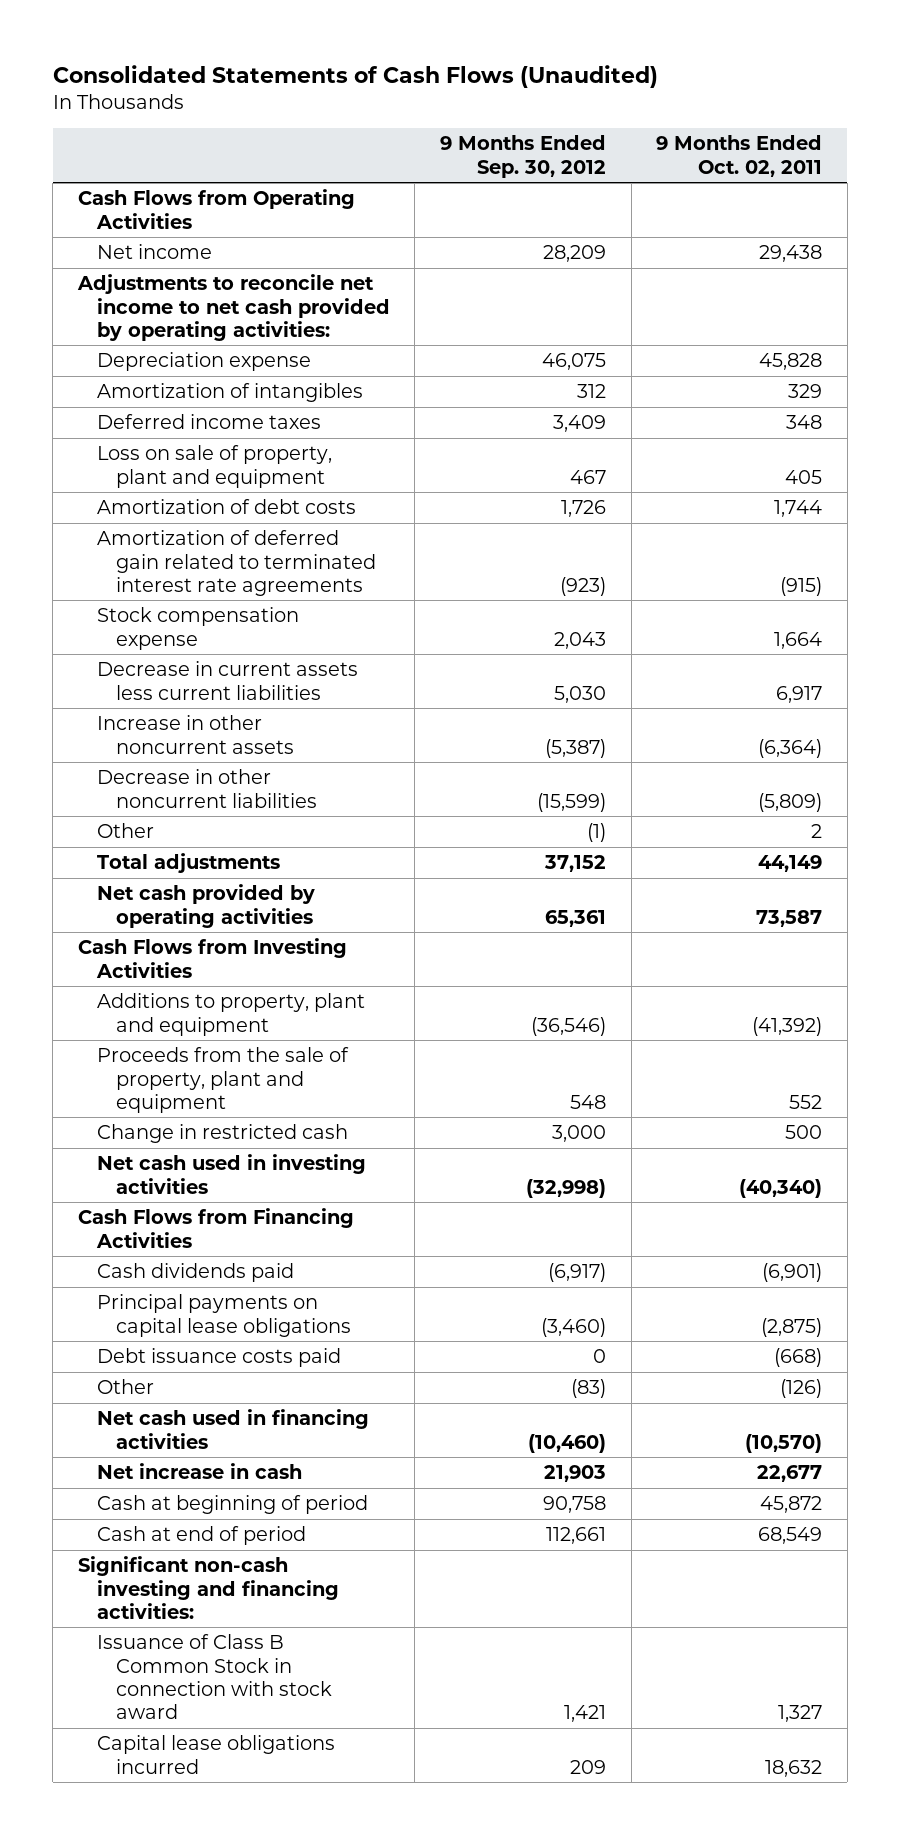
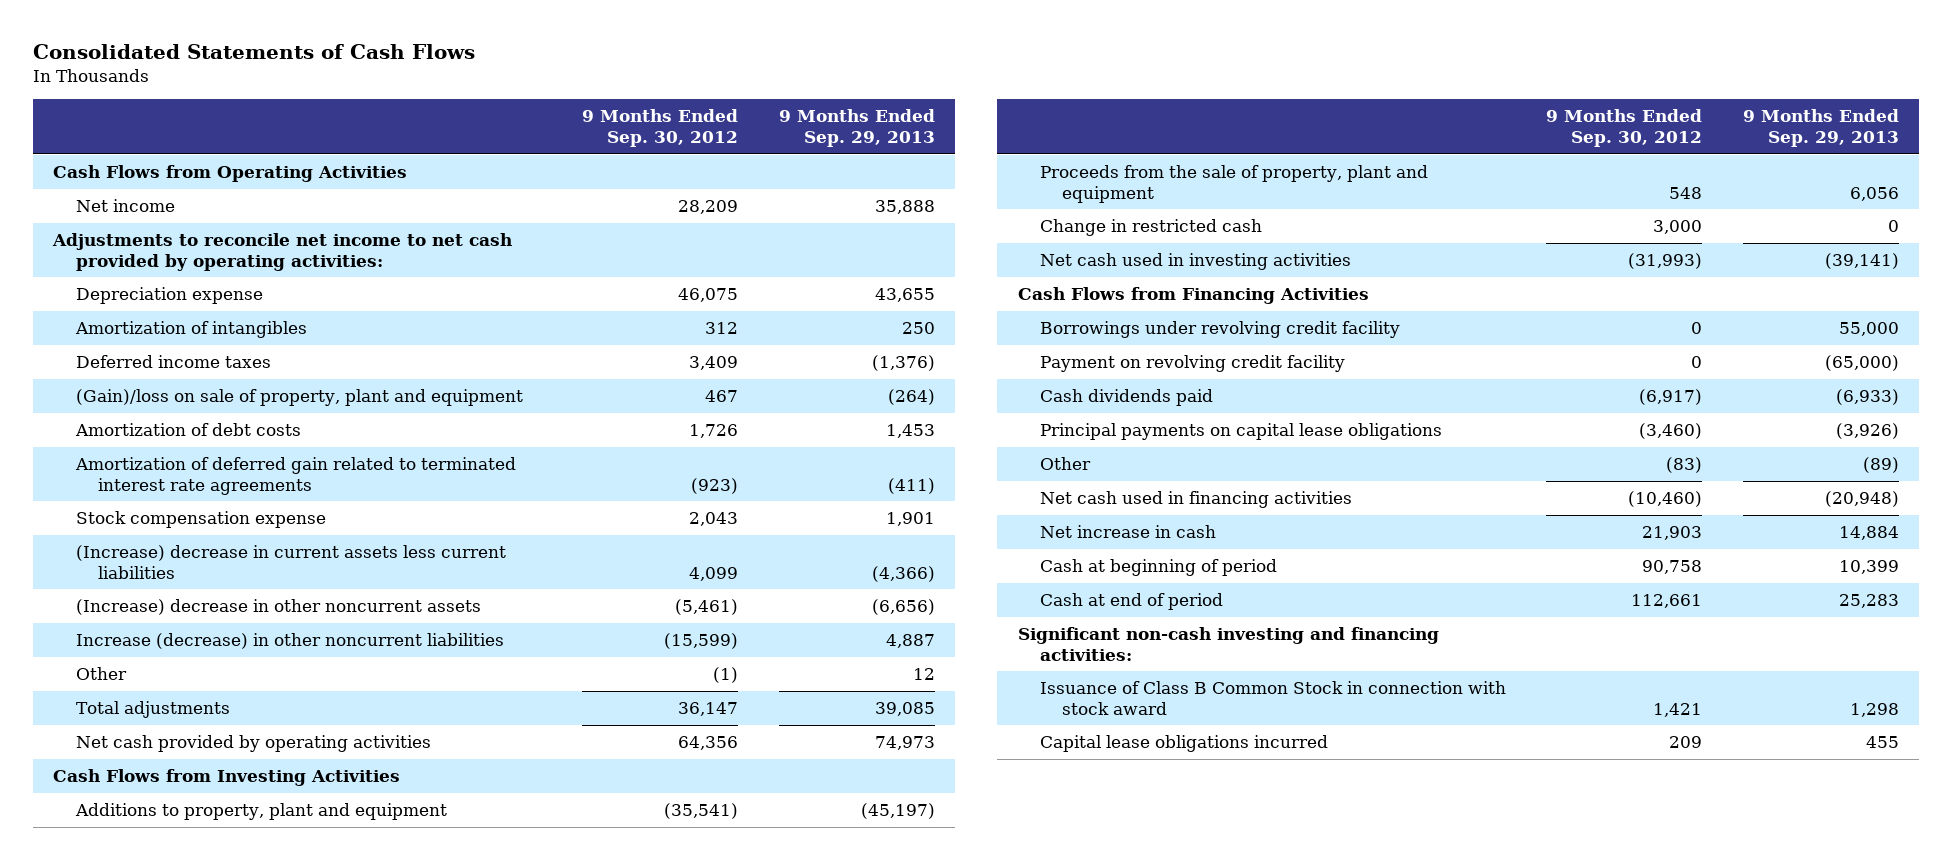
[52,64,658,88] Consolidated Statements of Cash Flows (Unaudited) -> [32,44,475,60] Consolidated Statements of Cash Flows
[656,135,823,177] 9 Months Ended Oct. 02, 2011 -> none
none -> [778,109,935,148] 9 Months Ended Sep. 29, 2013
[96,445,332,488] Loss on sale of property, plant and equipment -> [75,388,523,406] (Gain)/loss on sale of property, plant and equipment
[96,661,358,700] Decrease in current assets less current liabilities -> [75,544,506,579] (Increase) decrease in current assets less current liabilities
[553,685,606,703] 5,030 -> [689,566,739,581] 4,099
[96,715,295,754] Increase in other noncurrent assets -> [75,598,481,615] (Increase) decrease in other noncurrent assets
[544,738,606,758] (5,387) -> [675,598,739,615] (5,461)
[96,769,318,808] Decrease in other noncurrent liabilities -> [75,632,504,649] Increase (decrease) in other noncurrent liabilities
[543,855,606,873] 37,152 -> [678,701,739,716] 36,147
[544,909,606,927] 65,361 -> [678,735,739,750] 64,356
[530,1016,606,1036] (36,546) -> [664,802,739,819] (35,541)
[525,1178,606,1198] (32,998) -> [1628,252,1703,269] (31,993)
none -> [1039,320,1400,338] Borrowings under revolving credit facility
none -> [1039,354,1345,372] Payment on revolving credit facility
[96,1348,341,1368] Debt issuance costs paid -> none

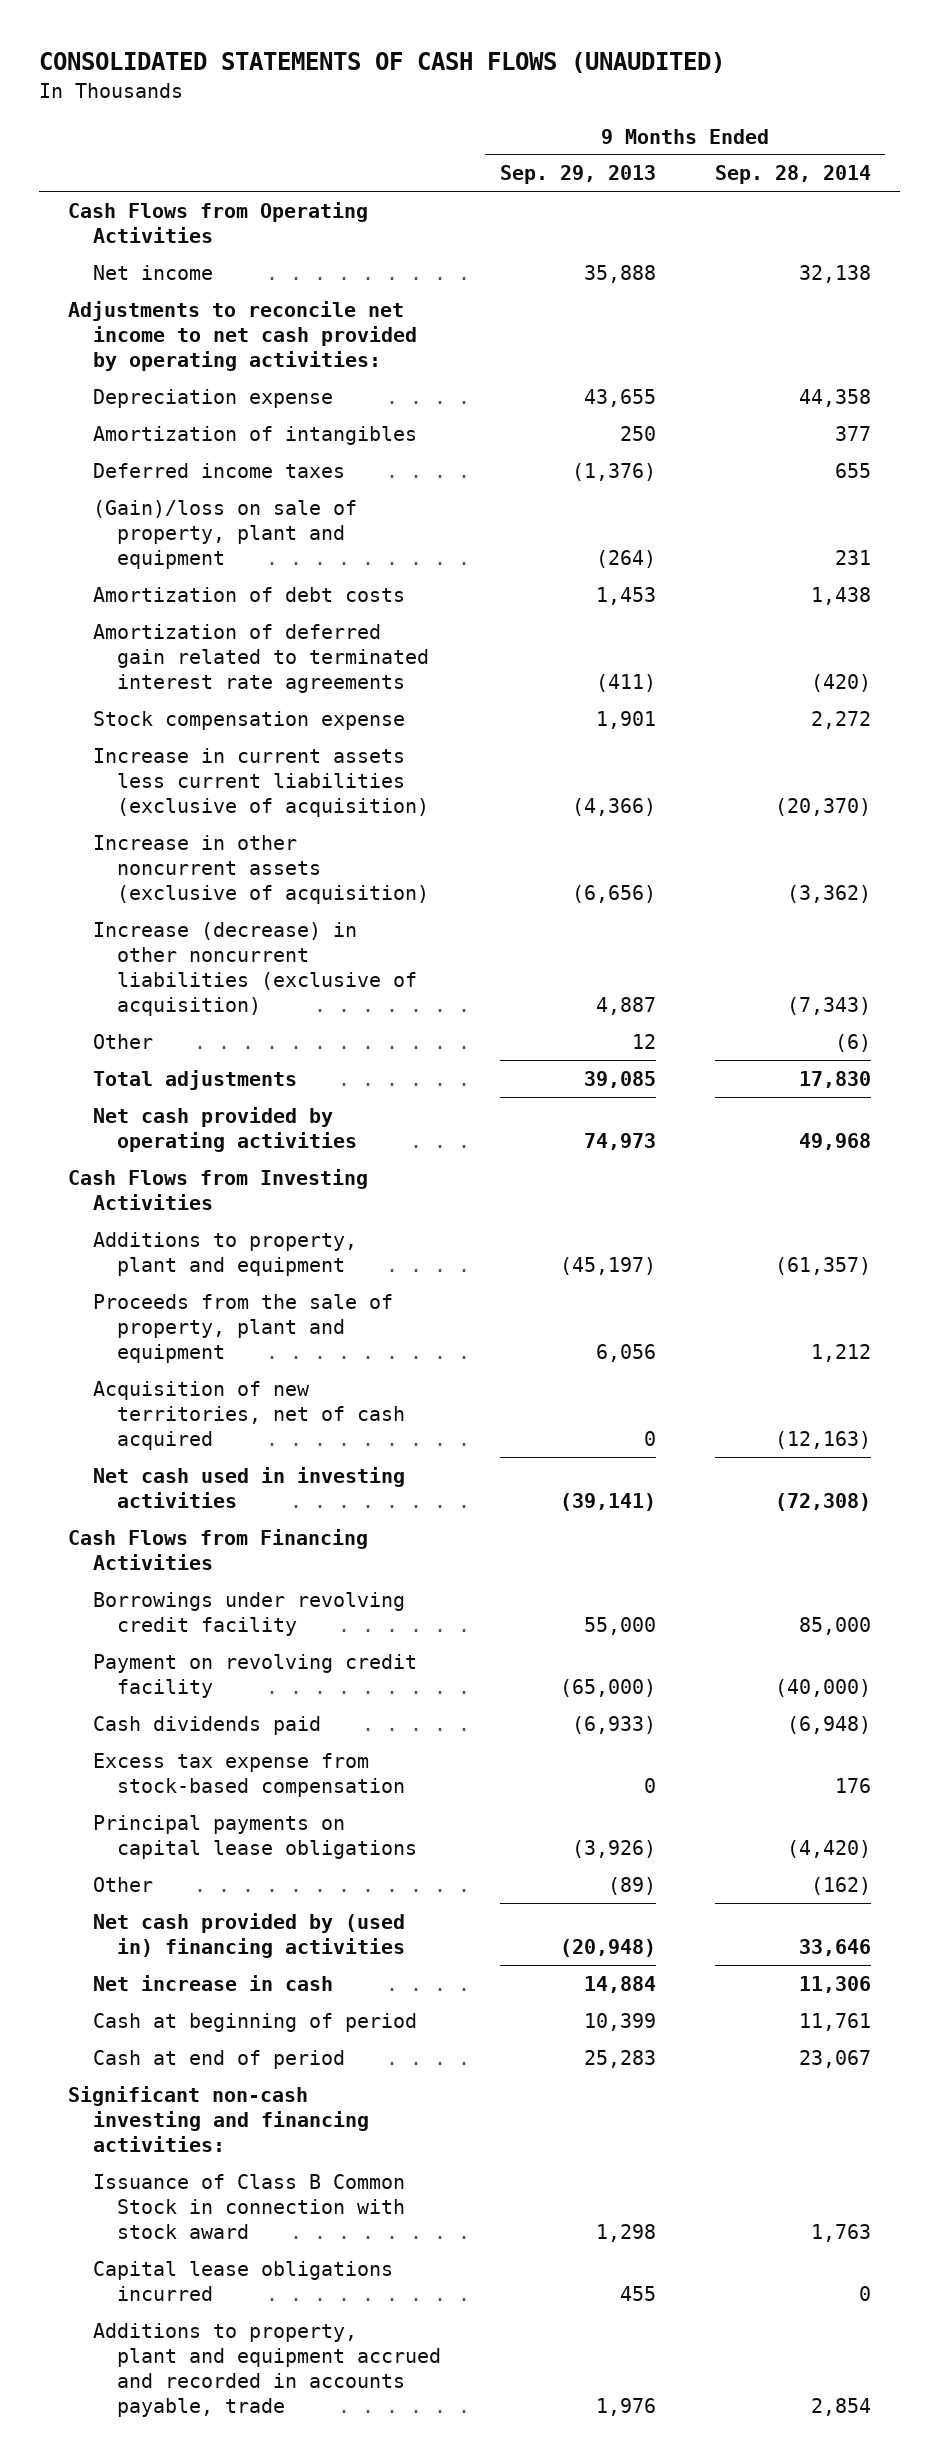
[32,44,475,60] Consolidated Statements of Cash Flows -> [38,52,725,74] CONSOLIDATED STATEMENTS OF CASH FLOWS (UNAUDITED)
[582,109,739,148] 9 Months Ended Sep. 30, 2012 -> none
none -> [714,165,871,185] Sep. 28, 2014
[75,544,506,579] (Increase) decrease in current assets less current liabilities -> [92,747,429,817] Increase in current assets less current liabilities (exclusive of acquisition)
[75,598,481,615] (Increase) decrease in other noncurrent assets -> [92,834,429,904] Increase in other noncurrent assets (exclusive of acquisition)
[75,632,504,649] Increase (decrease) in other noncurrent liabilities -> [92,921,417,1016] Increase (decrease) in other noncurrent liabilities (exclusive of acquisition)
[1039,218,1262,236] Change in restricted cash -> none
none -> [92,1380,405,1450] Acquisition of new territories, net of cash acquired
none -> [92,1752,405,1797] Excess tax expense from stock-based compensation
[1039,490,1352,508] Net cash used in financing activities -> [92,1912,405,1958] Net cash provided by (used in) financing activities
none -> [92,2322,441,2417] Additions to property, plant and equipment accrued and recorded in accounts payable, trade

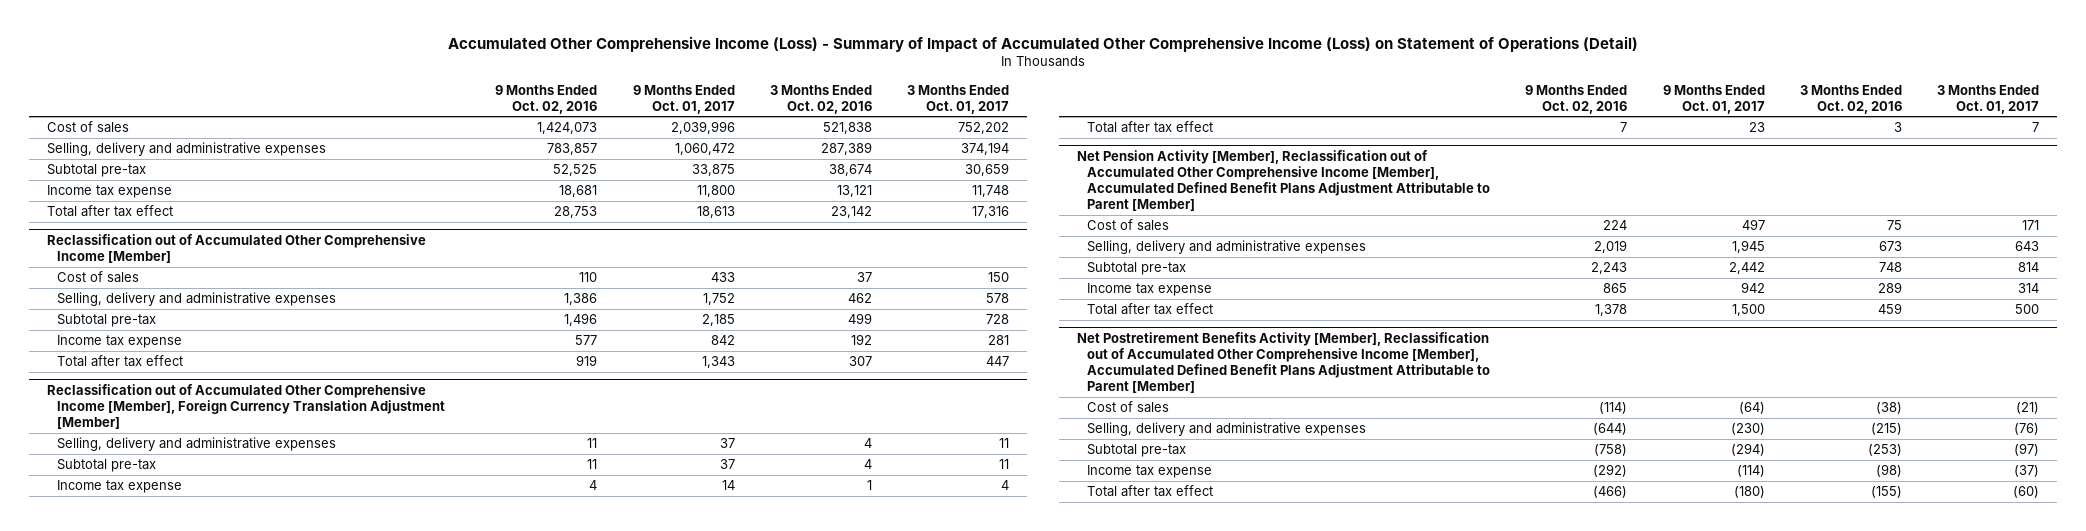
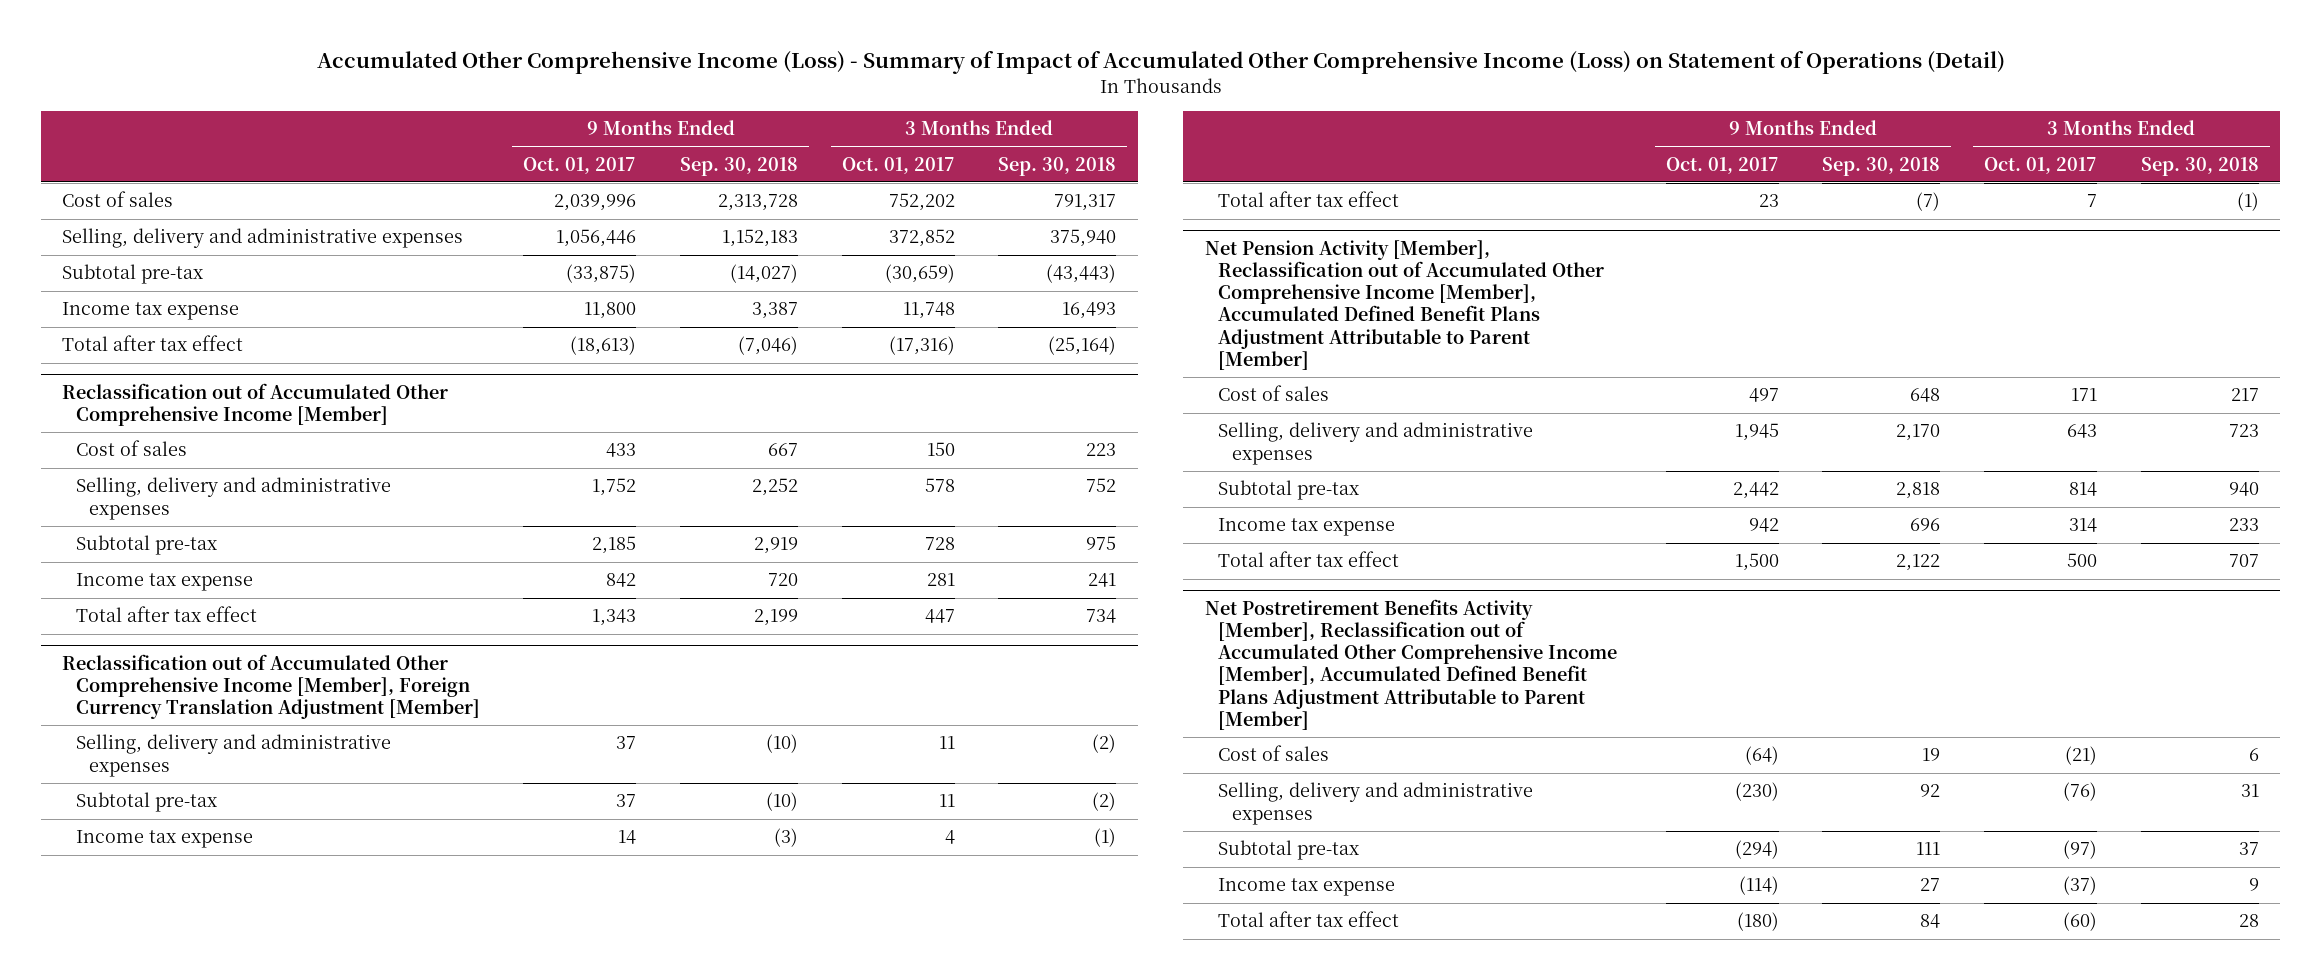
[495,84,598,114] 9 Months Ended Oct. 02, 2016 -> none
[769,84,872,114] 3 Months Ended Oct. 02, 2016 -> none
none -> [679,156,798,176] Sep. 30, 2018
none -> [998,156,1117,176] Sep. 30, 2018
[674,143,735,156] 1,060,472 -> [556,229,637,248] 1,056,446
[961,142,1010,156] 374,194 -> [888,229,955,248] 372,852
[691,164,735,177] 33,875 -> [566,264,637,284] (33,875)
[965,163,1010,177] 30,659 -> [884,264,955,284] (30,659)
[696,206,735,219] 18,613 -> [570,336,637,356] (18,613)
[972,206,1010,219] 17,316 -> [888,336,955,356] (17,316)

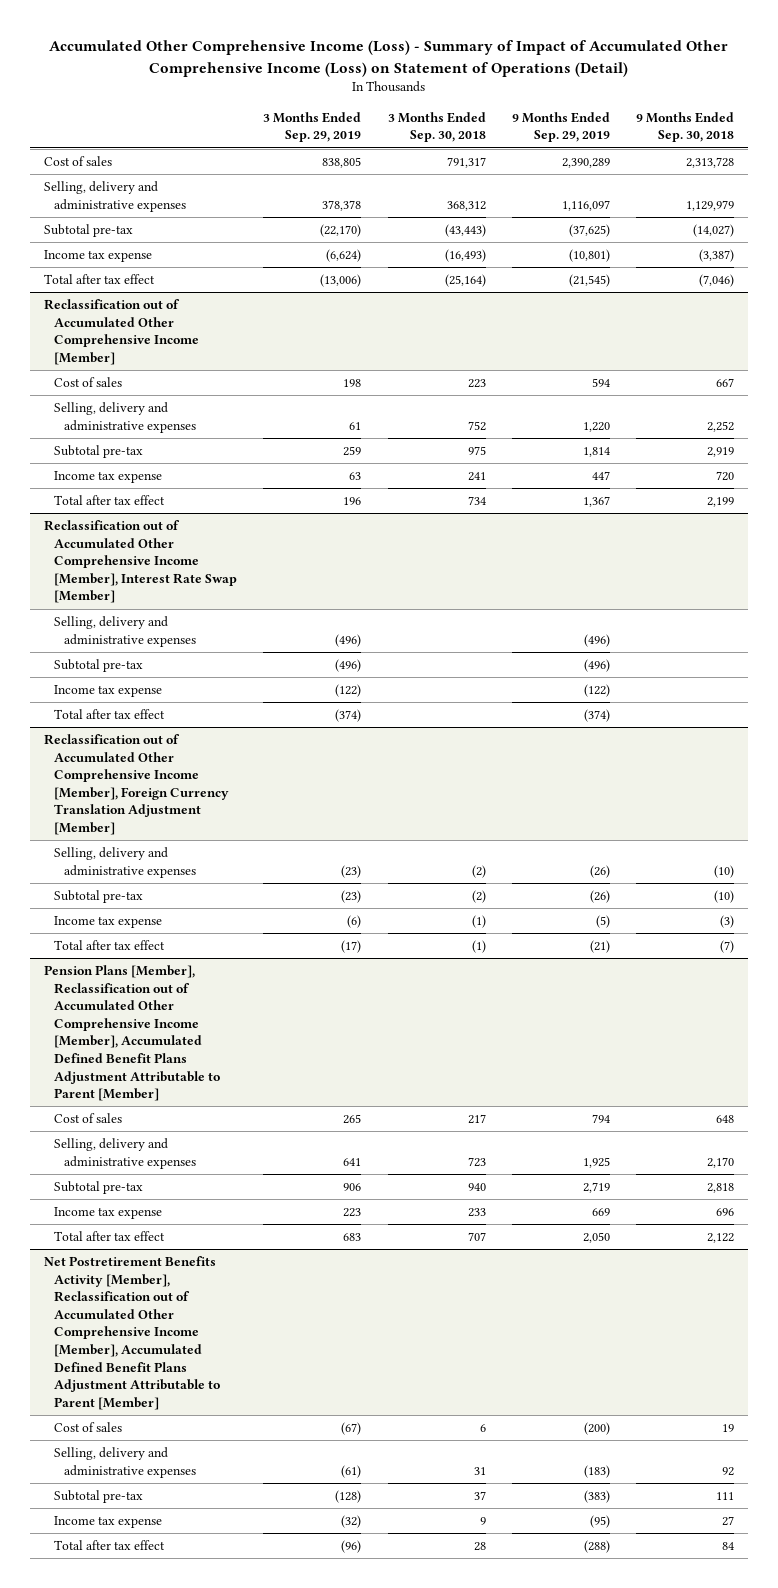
[523,156,637,174] Oct. 01, 2017 -> none
[841,156,955,174] Oct. 01, 2017 -> none
none -> [263,111,362,143] 3 Months Ended Sep. 29, 2019
none -> [512,111,611,143] 9 Months Ended Sep. 29, 2019
[721,229,798,248] 1,152,183 -> [686,199,735,211] 1,129,979
[1050,229,1117,248] 375,940 -> [446,200,486,211] 368,312
[751,302,798,320] 3,387 -> [699,249,735,263] (3,387)
[1062,302,1117,320] 16,493 -> [444,249,486,263] (16,493)
none -> [43,520,237,604] Reclassification out of Accumulated Other Comprehensive Income [Member], Interest Rate Swap [Member]
none -> [53,616,196,647] Selling, delivery and administrative expenses
none -> [53,659,143,673] Subtotal pre-tax
none -> [53,685,162,698] Income tax expense
none -> [53,709,165,720] Total after tax effect
[1204,239,1605,370] Net Pension Activity [Member], Reclassification out of Accumulated Other Comprehensive Income [Member], Accumulated Defined Benefit Plans Adjustment Attributable to Parent [Member] -> [43,965,220,1102] Pension Plans [Member], Reclassification out of Accumulated Other Comprehensive Income [Member], Accumulated Defined Benefit Plans Adjustment Attributable to Parent [Member]

